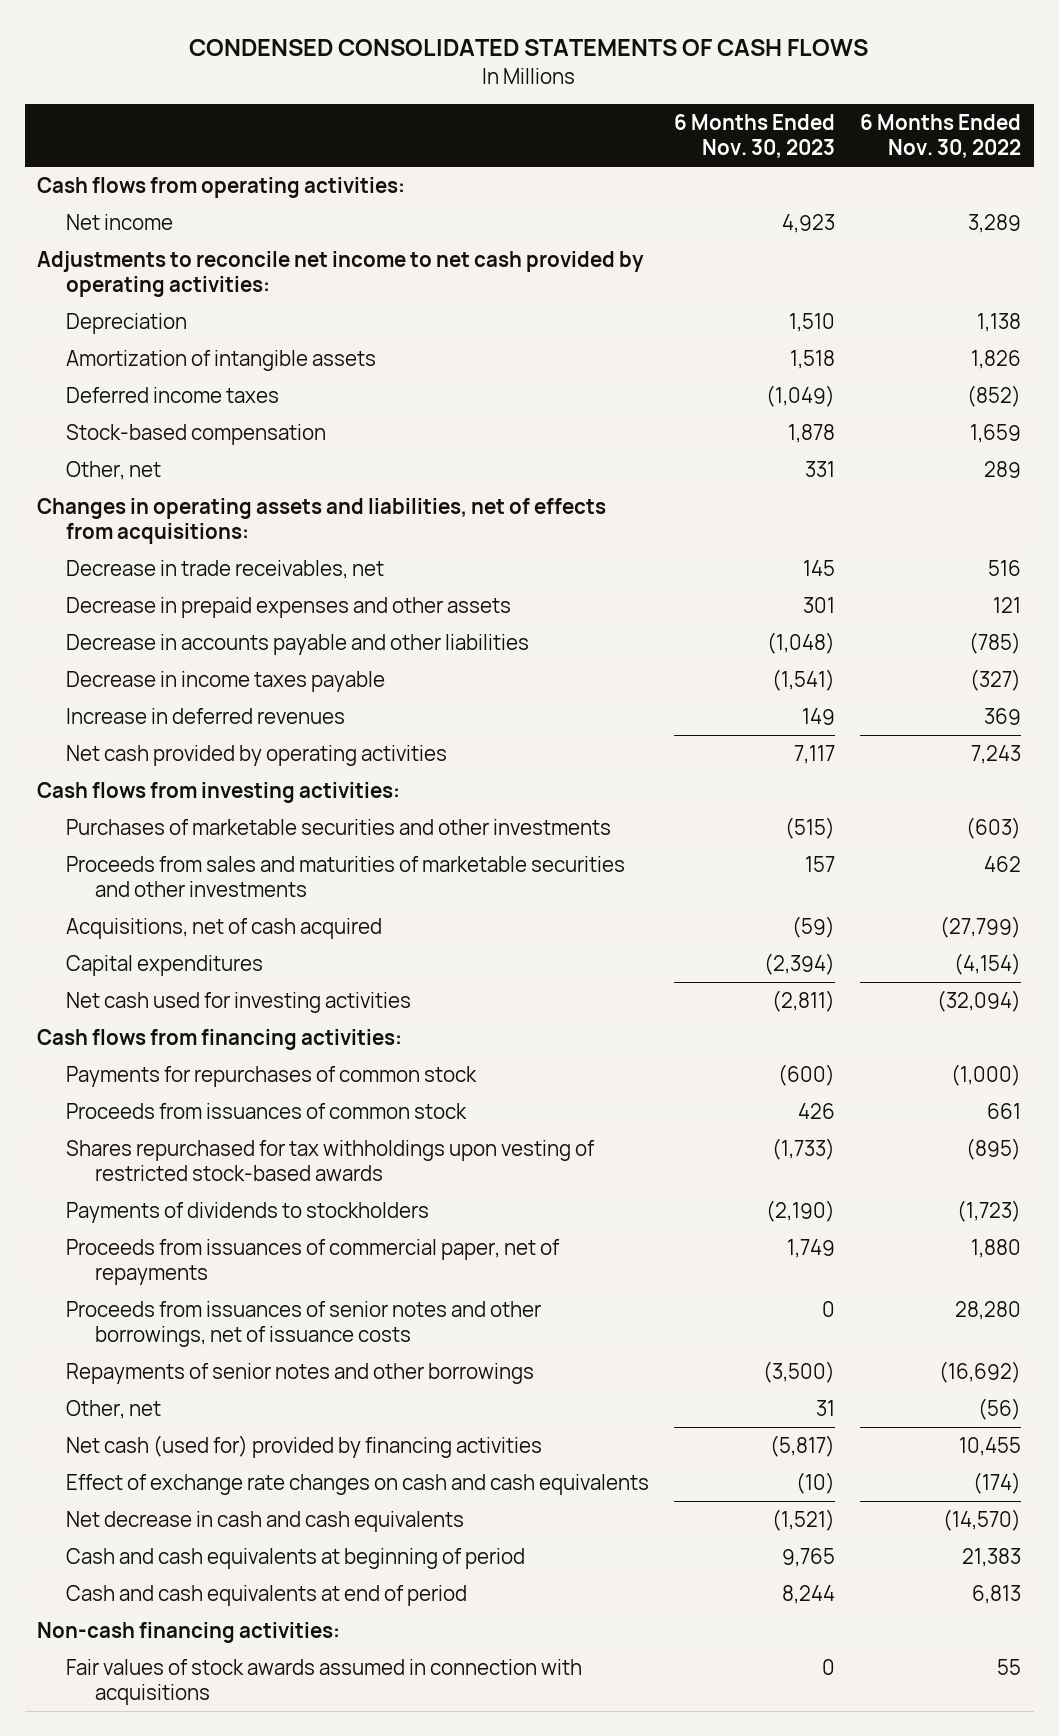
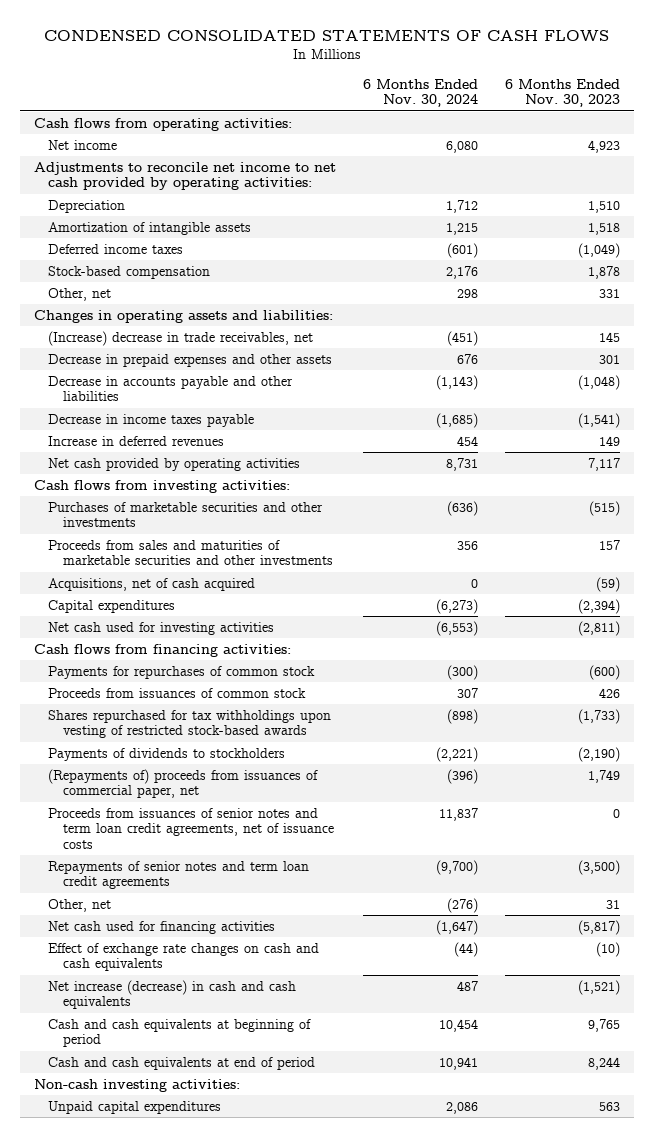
[860,114,1022,158] 6 Months Ended Nov. 30, 2022 -> none
none -> [362,78,478,108] 6 Months Ended Nov. 30, 2024
[37,498,607,544] Changes in operating assets and liabilities, net of effects from acquisitions: -> [33,309,333,323] Changes in operating assets and liabilities:
[66,560,385,580] Decrease in trade receivables, net -> [48,330,314,346] (Increase) decrease in trade receivables, net
[66,1239,561,1285] Proceeds from issuances of commercial paper, net of repayments -> [48,768,319,799] (Repayments of) proceeds from issuances of commercial paper, net
[66,1301,542,1347] Proceeds from issuances of senior notes and other borrowings, net of issuance costs -> [48,807,335,850] Proceeds from issuances of senior notes and term loan credit agreements, net of issuance costs
[66,1363,535,1385] Repayments of senior notes and other borrowings -> [48,860,310,890] Repayments of senior notes and term loan credit agreements
[66,1435,543,1459] Net cash (used for) provided by financing activities -> [48,920,276,934] Net cash used for financing activities
[66,1511,465,1533] Net decrease in cash and cash equivalents -> [48,979,297,1010] Net increase (decrease) in cash and cash equivalents
[66,1659,583,1705] Fair values of stock awards assumed in connection with acquisitions -> none
[37,1622,341,1644] Non-cash financing activities: -> [33,1078,240,1092] Non-cash investing activities:
none -> [48,1100,222,1114] Unpaid capital expenditures

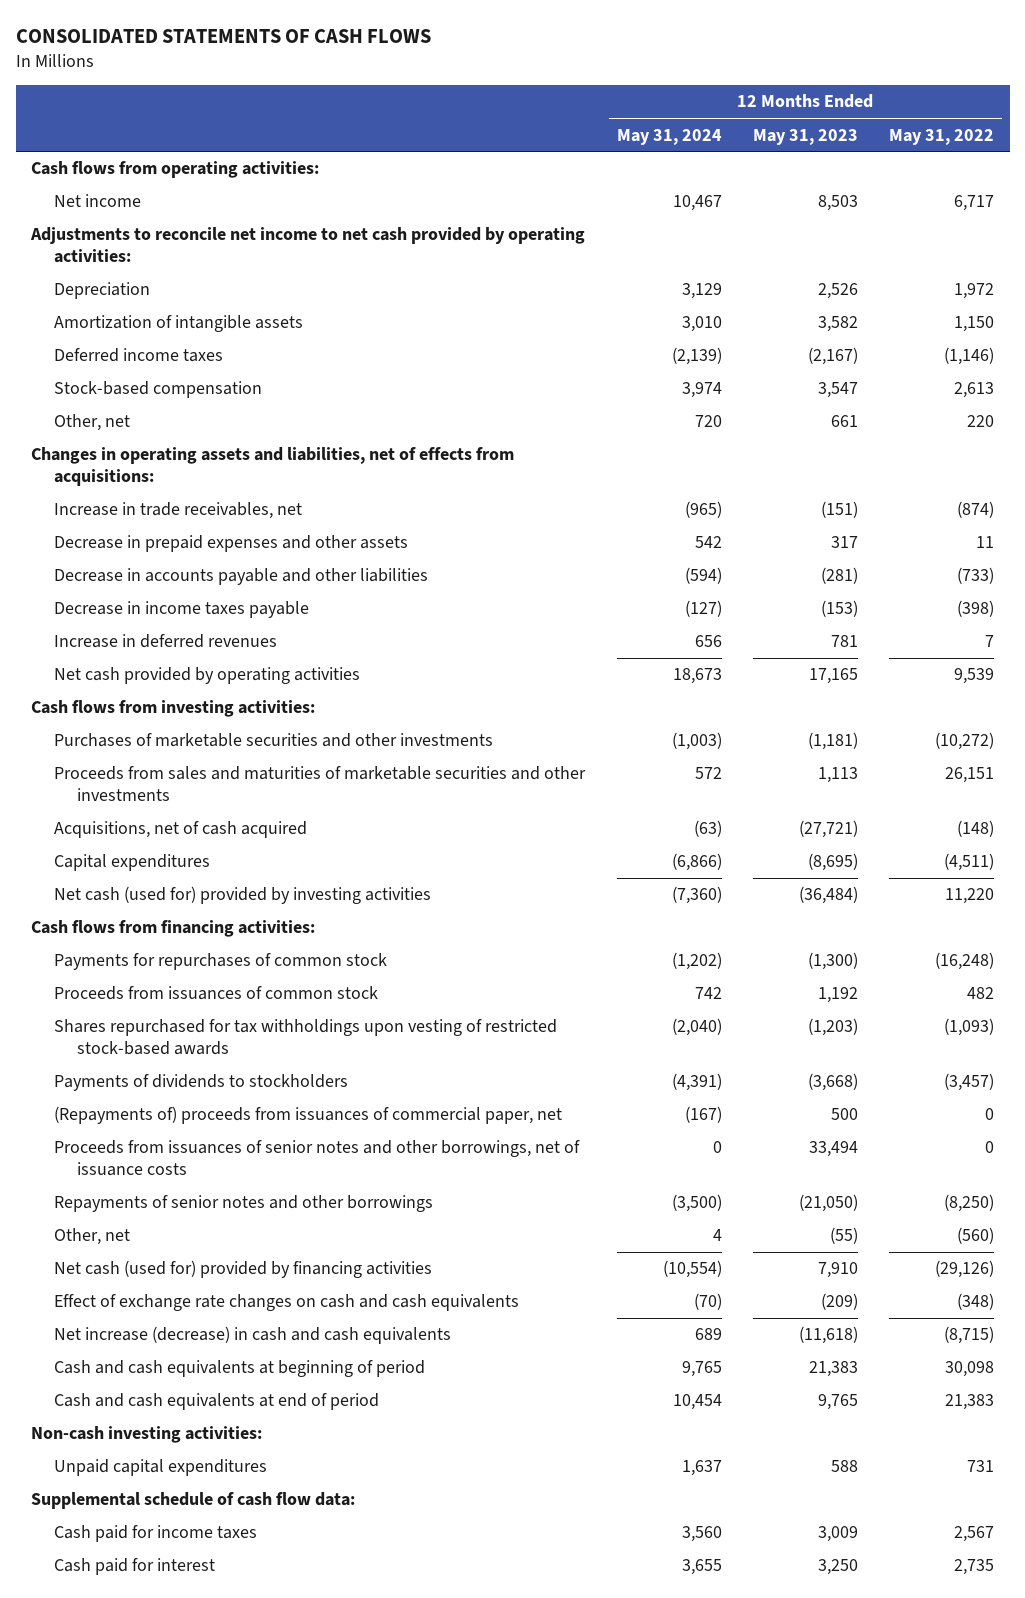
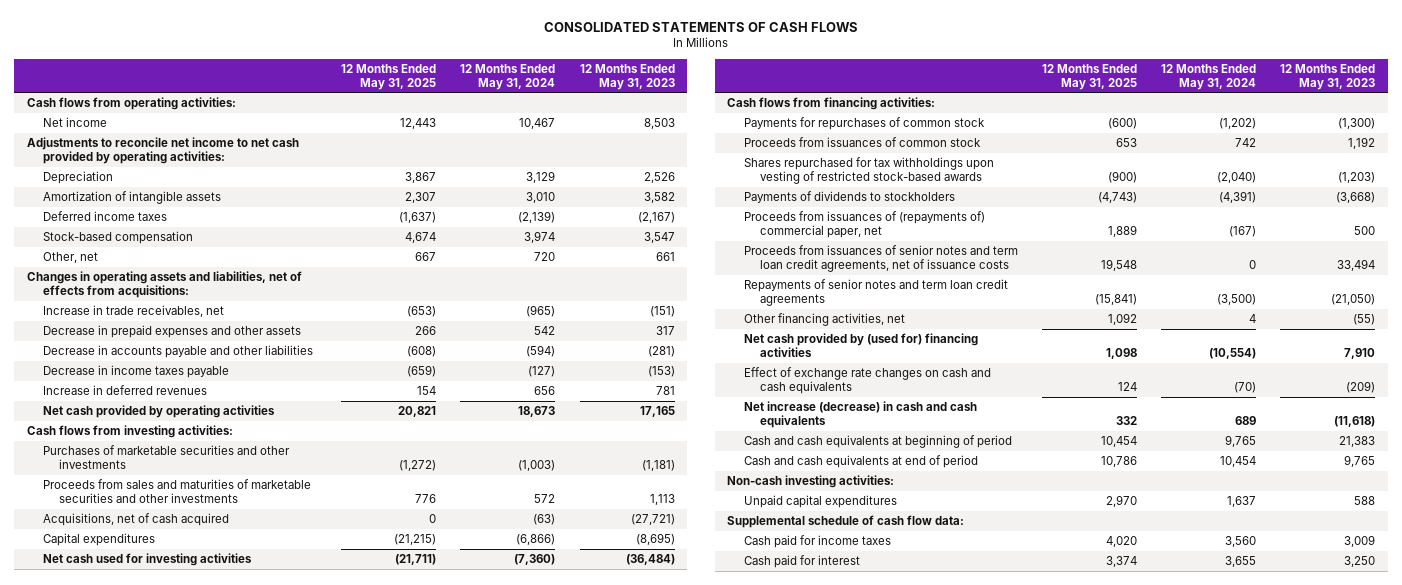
[889,128,995,145] May 31, 2022 -> none
none -> [341,63,437,90] 12 Months Ended May 31, 2025
[54,886,432,905] Net cash (used for) provided by investing activities -> [42,553,252,567] Net cash used for investing activities
[54,1106,563,1125] (Repayments of) proceeds from issuances of commercial paper, net -> [743,211,985,238] Proceeds from issuances of (repayments of) commercial paper, net
[54,1140,581,1177] Proceeds from issuances of senior notes and other borrowings, net of issuance costs -> [743,245,1018,272] Proceeds from issuances of senior notes and term loan credit agreements, net of issuance costs
[54,1195,434,1213] Repayments of senior notes and other borrowings -> [743,279,1008,306] Repayments of senior notes and term loan credit agreements
[54,1228,131,1246] Other, net -> [743,313,905,327] Other financing activities, net
[54,1260,433,1279] Net cash (used for) provided by financing activities -> [743,333,978,357] Net cash provided by (used for) financing activities

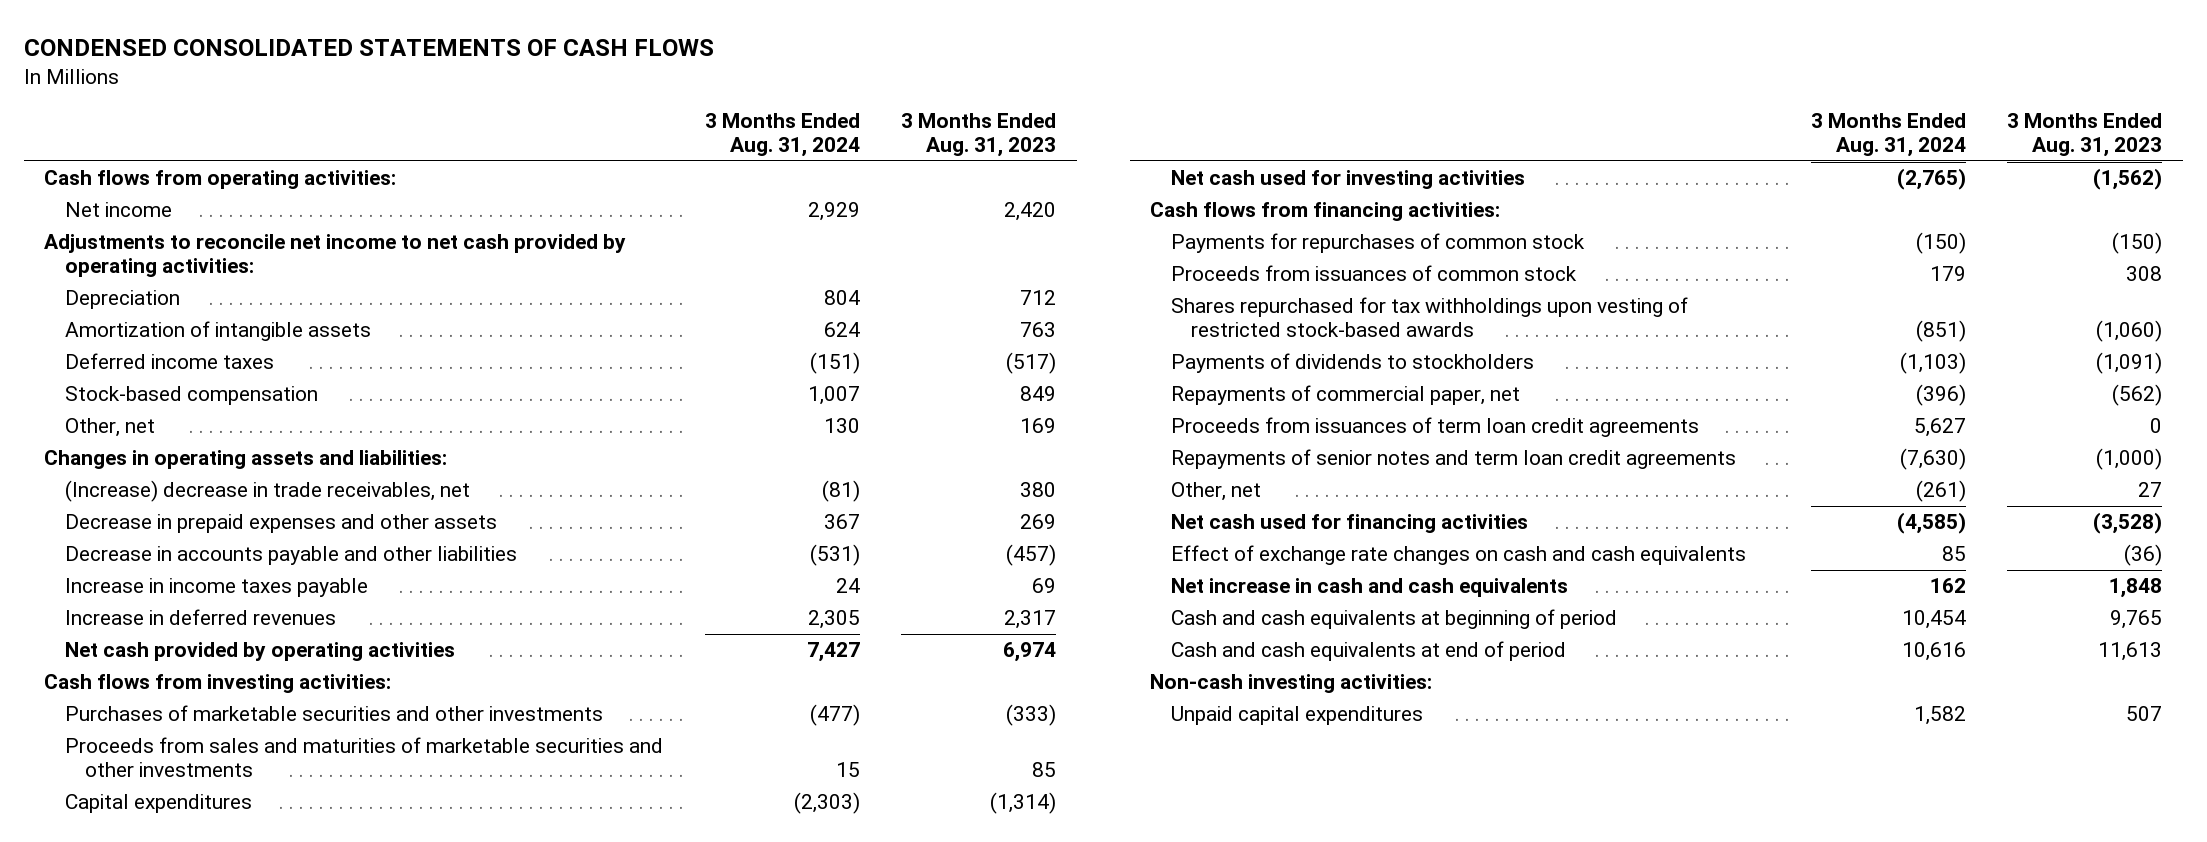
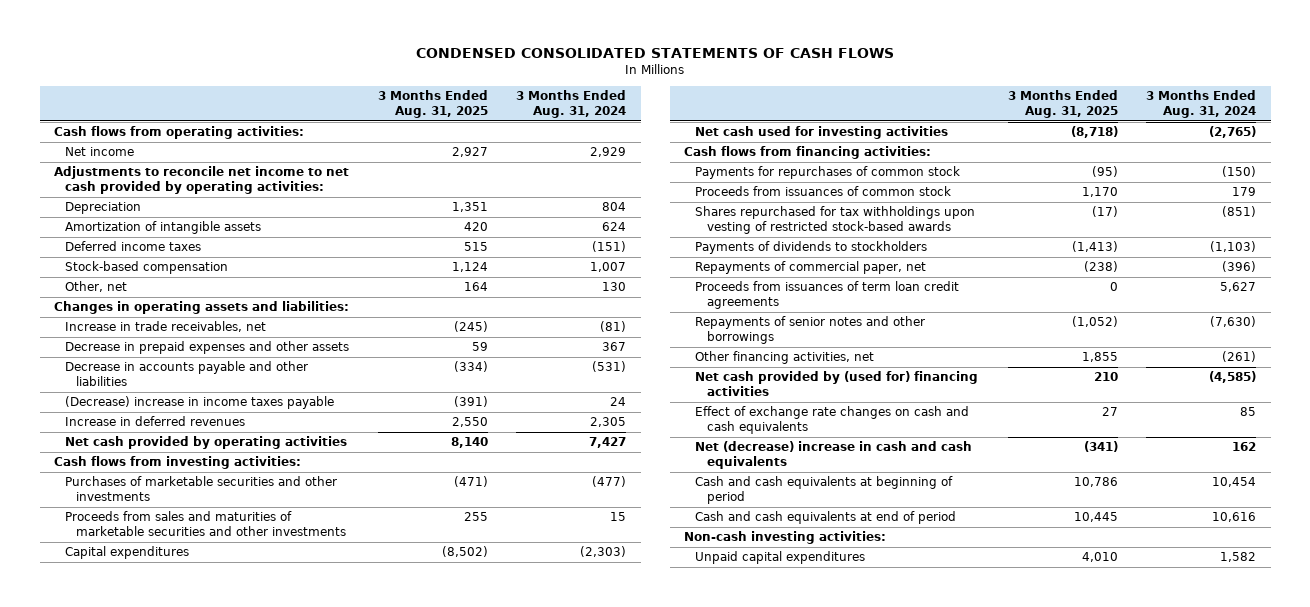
[901,113,1057,158] 3 Months Ended Aug. 31, 2023 -> none
none -> [377,90,488,119] 3 Months Ended Aug. 31, 2025
[64,480,470,503] (Increase) decrease in trade receivables, net -> [65,321,267,333] Increase in trade receivables, net
[64,578,368,598] Increase in income taxes payable -> [65,396,335,410] (Decrease) increase in income taxes payable
[1170,449,1736,470] Repayments of senior notes and term loan credit agreements -> [695,316,926,345] Repayments of senior notes and other borrowings
[1170,482,1261,502] Other, net -> [695,351,875,365] Other financing activities, net
[1170,514,1528,534] Net cash used for financing activities -> [695,371,979,397] Net cash provided by (used for) financing activities
[1170,578,1568,598] Net increase in cash and cash equivalents -> [695,441,973,470] Net (decrease) increase in cash and cash equivalents

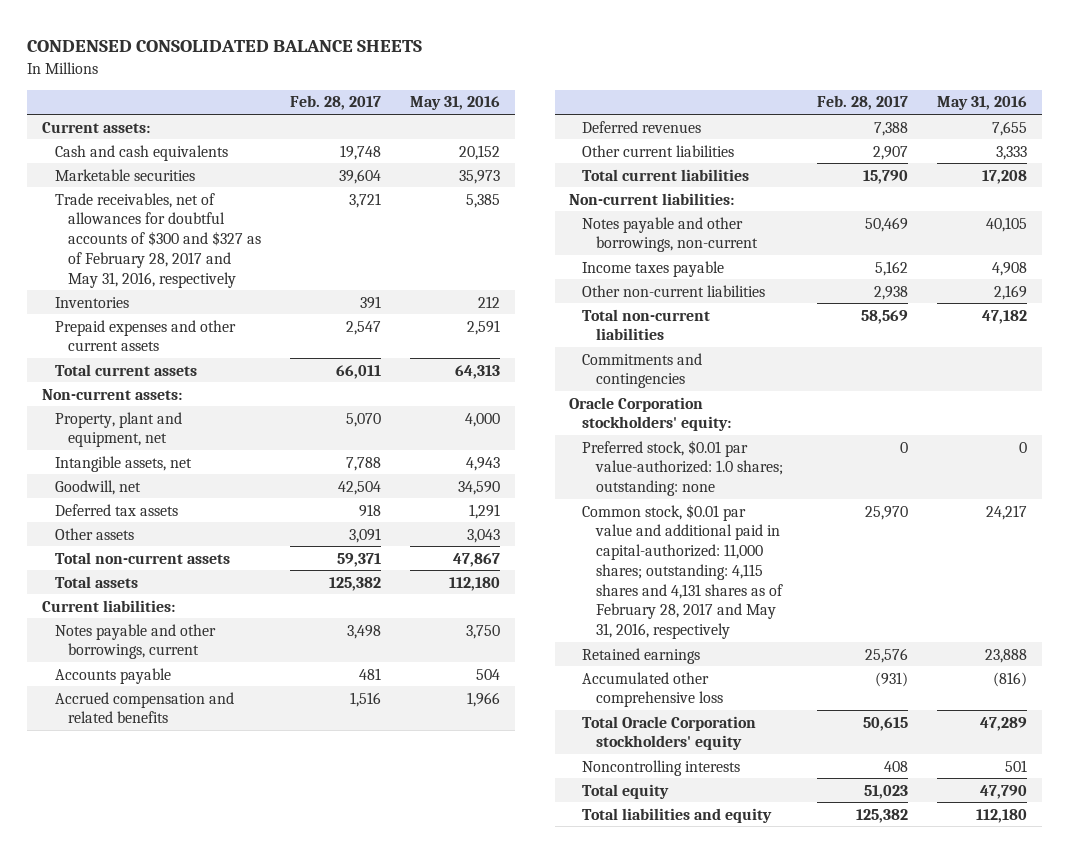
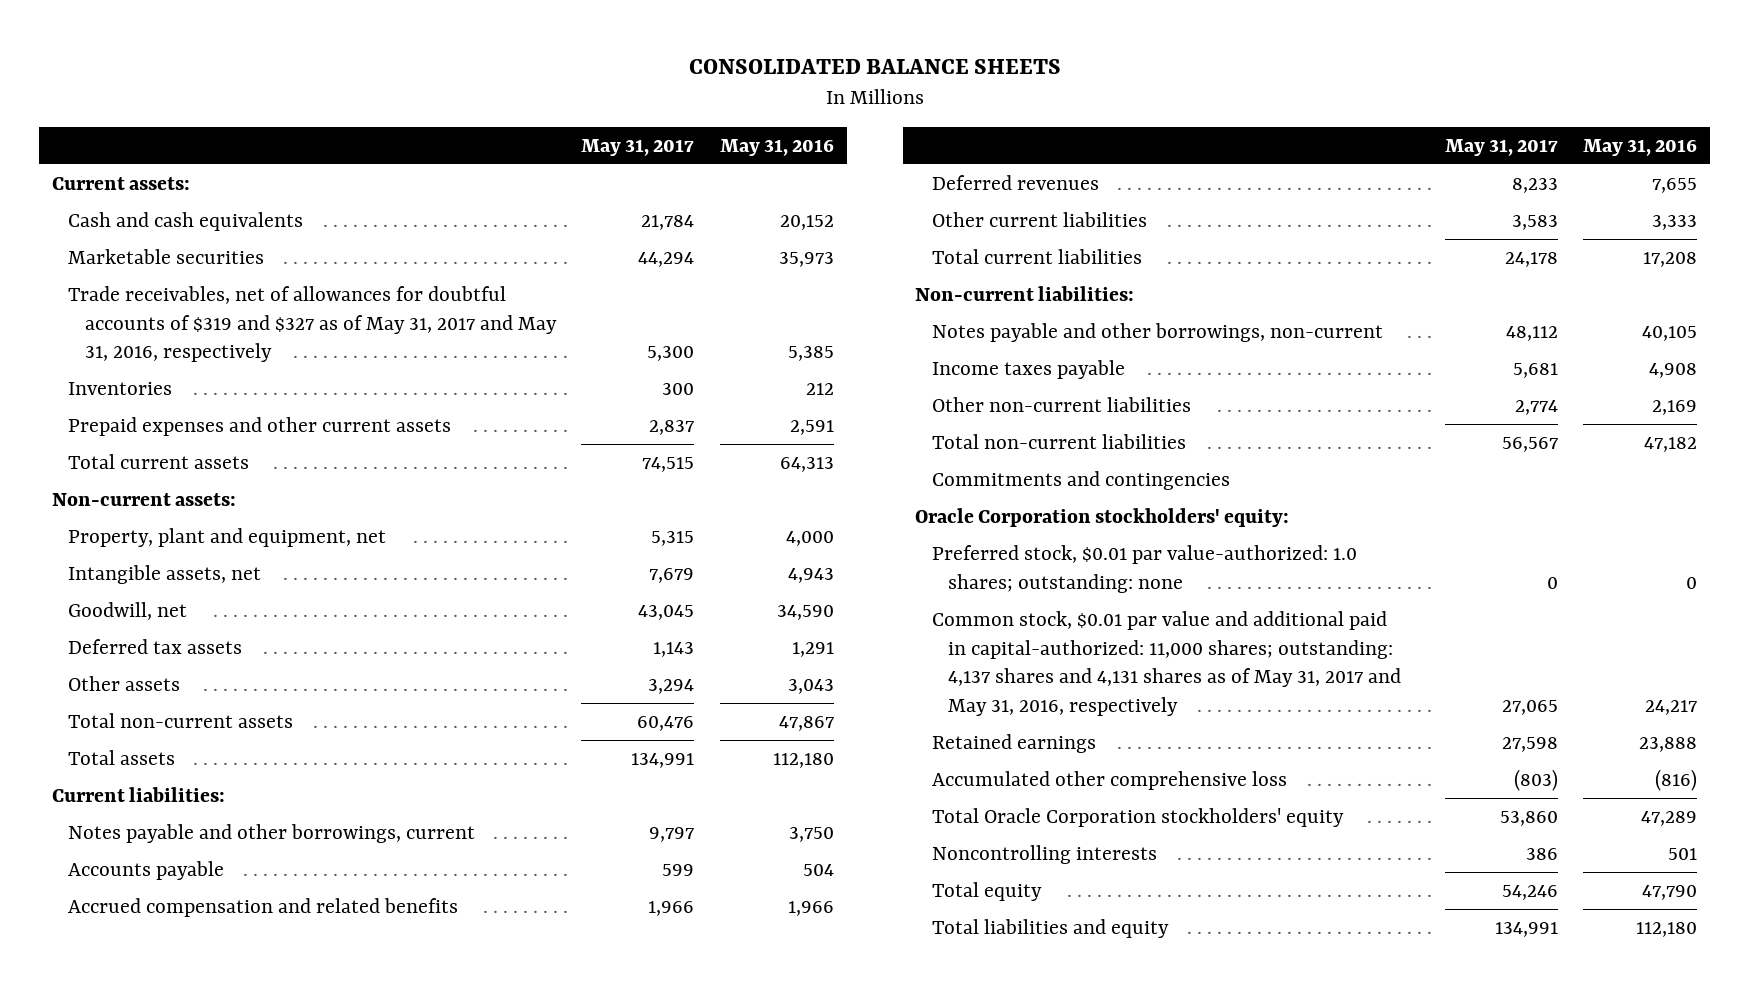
[27,40,423,53] CONDENSED CONSOLIDATED BALANCE SHEETS -> [688,59,1061,75] CONSOLIDATED BALANCE SHEETS
[290,95,382,111] Feb. 28, 2017 -> none
none -> [581,138,695,156] May 31, 2017
[55,192,262,288] Trade receivables, net of allowances for doubtful accounts of $300 and $327 as of February 28, 2017 and May 31, 2016, respectively -> [68,285,557,363] Trade receivables, net of allowances for doubtful accounts of $319 and $327 as of May 31, 2017 and May 31, 2016, respectively
[582,503,783,640] Common stock, $0.01 par value and additional paid in capital-authorized: 11,000 shares; outstanding: 4,115 shares and 4,131 shares as of February 28, 2017 and May 31, 2016, respectively -> [931,610,1402,716] Common stock, $0.01 par value and additional paid in capital-authorized: 11,000 shares; outstanding: 4,137 shares and 4,131 shares as of May 31, 2017 and May 31, 2016, respectively

